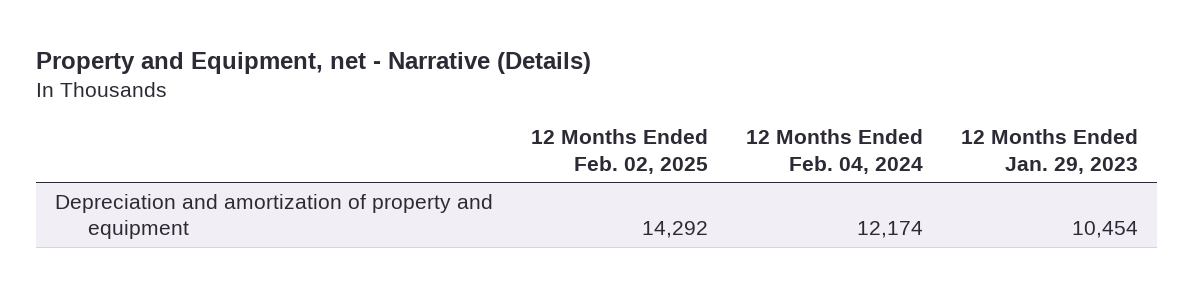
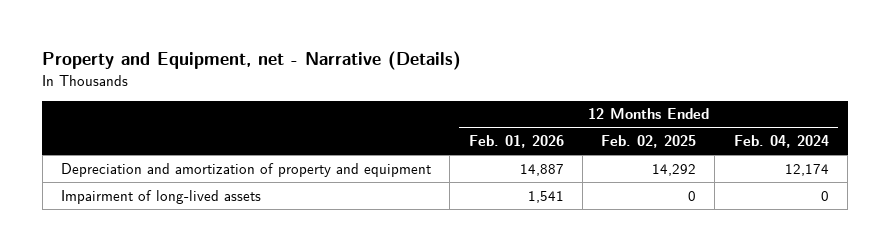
[960,129,1138,174] 12 Months Ended Jan. 29, 2023 -> none
none -> [468,135,564,149] Feb. 01, 2026
none -> [60,189,261,204] Impairment of long-lived assets

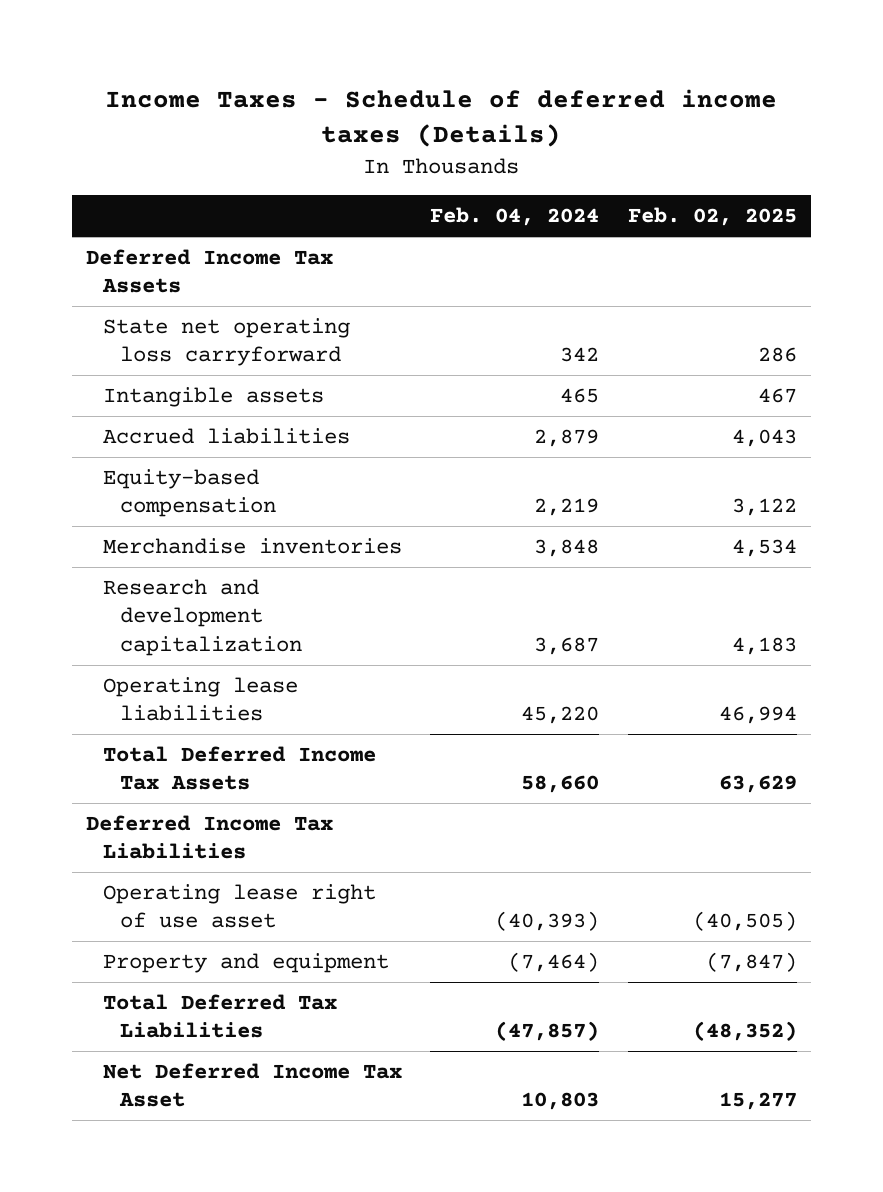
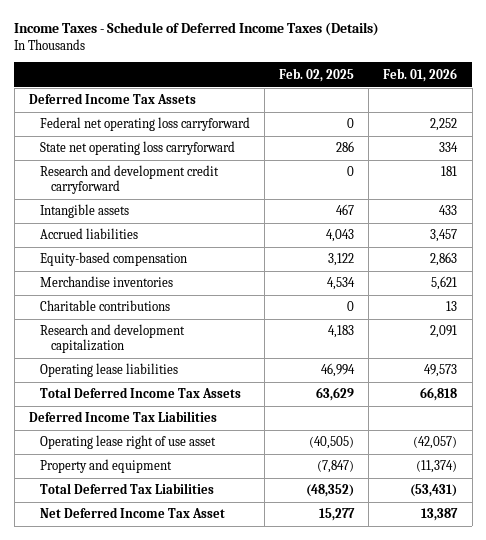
[105,89,778,148] Income Taxes - Schedule of deferred income taxes (Details) -> [14,22,380,37] Income Taxes - Schedule of Deferred Income Taxes (Details)
[430,207,600,227] Feb. 04, 2024 -> none
none -> [383,67,458,82] Feb. 01, 2026
none -> [39,117,250,132] Federal net operating loss carryforward
none -> [39,165,219,195] Research and development credit carryforward
none -> [39,300,170,312] Charitable contributions

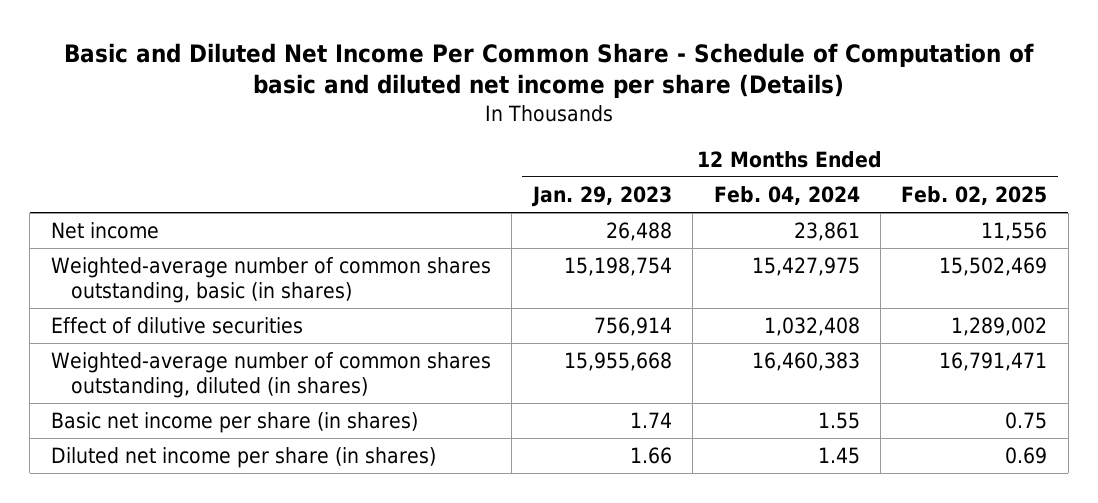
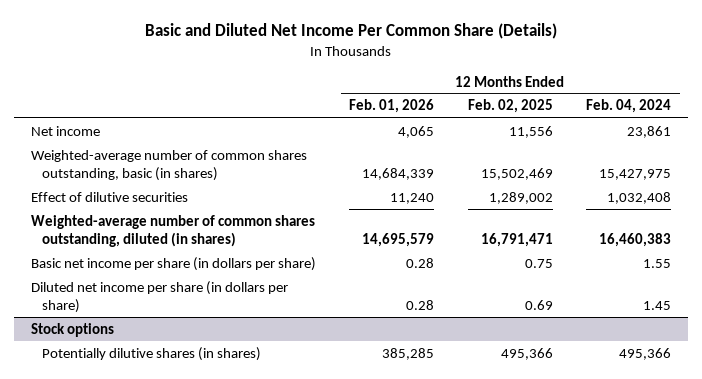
[64,42,1035,99] Basic and Diluted Net Income Per Common Share - Schedule of Computation of basic and diluted net income per share (Details) -> [144,23,557,40] Basic and Diluted Net Income Per Common Share (Details)
[530,186,672,208] Jan. 29, 2023 -> none
none -> [349,99,435,114] Feb. 01, 2026
[50,412,418,434] Basic net income per share (in shares) -> [30,256,316,271] Basic net income per share (in dollars per share)
[50,447,436,469] Diluted net income per share (in shares) -> [30,280,288,313] Diluted net income per share (in dollars per share)
none -> [30,322,114,337] Stock options
none -> [41,346,261,361] Potentially dilutive shares (in shares)

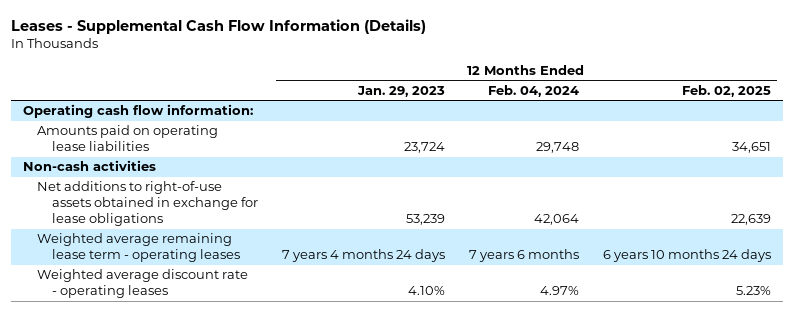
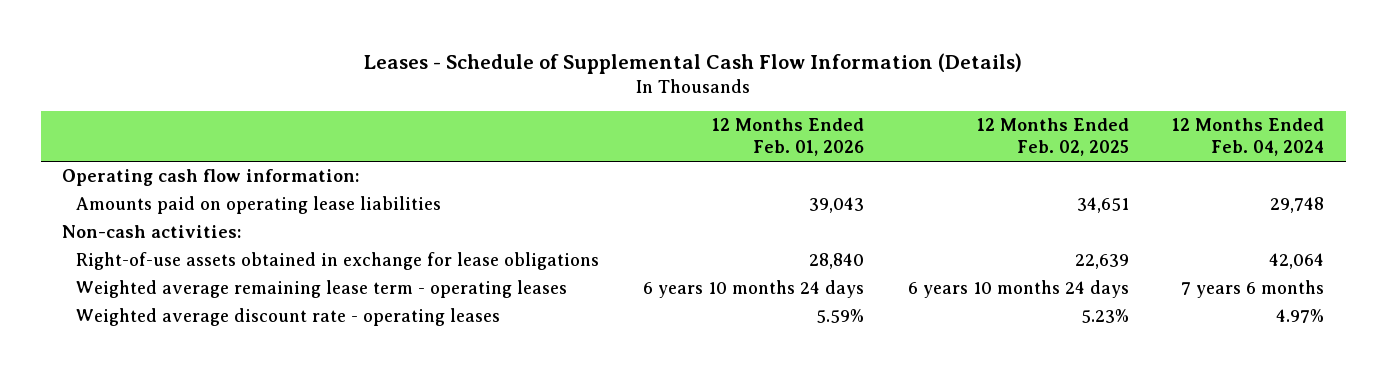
[11,18,427,34] Leases - Supplemental Cash Flow Information (Details) -> [364,52,1023,74] Leases - Schedule of Supplemental Cash Flow Information (Details)
[356,85,445,97] Jan. 29, 2023 -> none
none -> [711,118,864,157] 12 Months Ended Feb. 01, 2026
[23,160,157,172] Non-cash activities -> [62,225,242,239] Non-cash activities:
[37,181,258,227] Net additions to right-of-use assets obtained in exchange for lease obligations -> [76,252,600,271] Right-of-use assets obtained in exchange for lease obligations

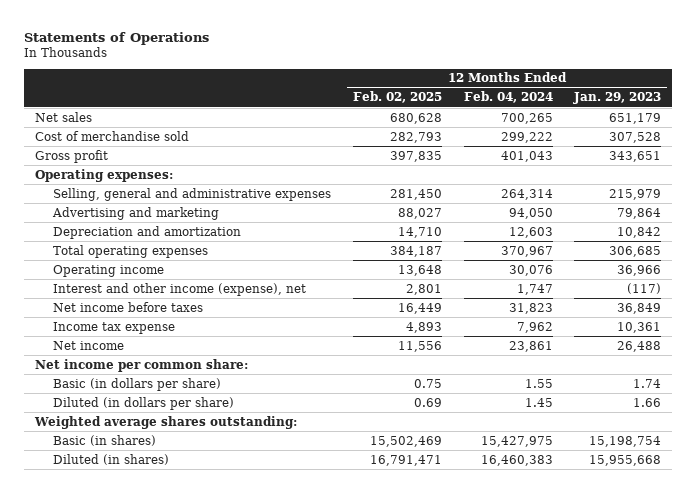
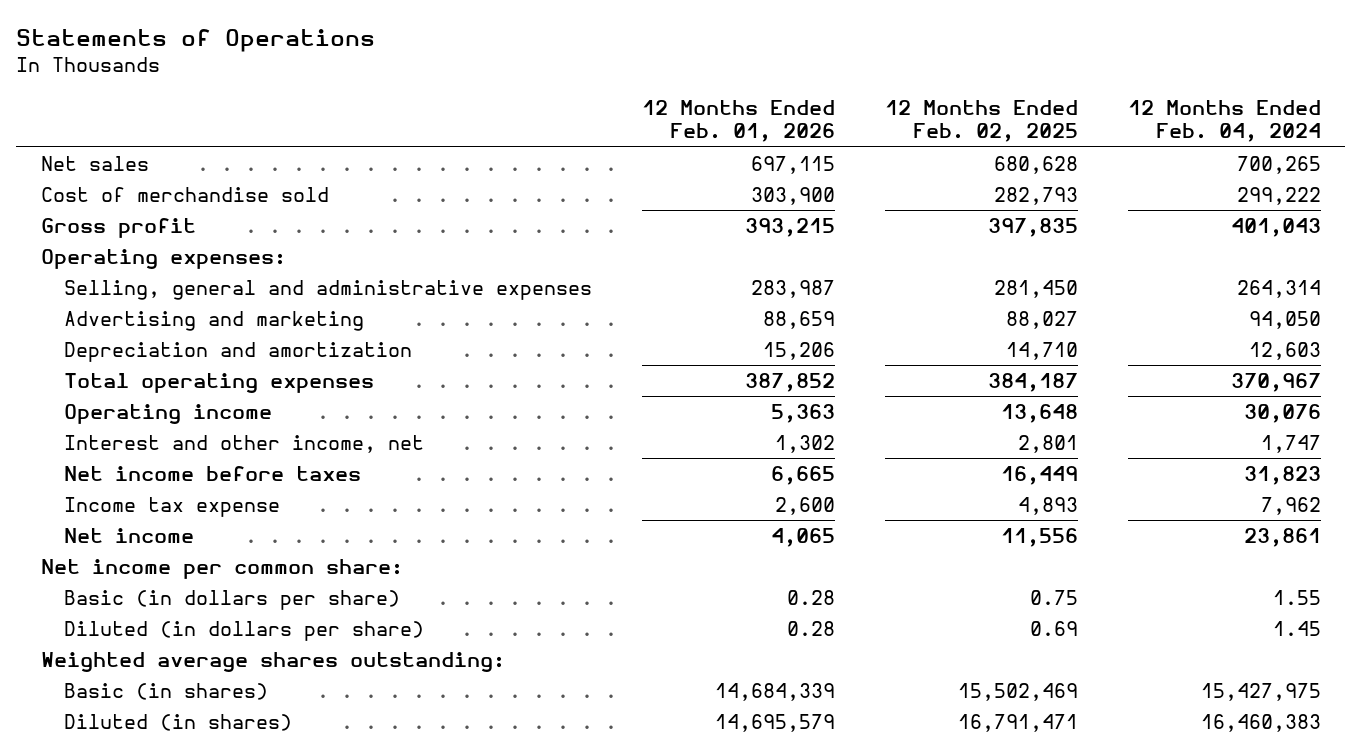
[573,92,662,105] Jan. 29, 2023 -> none
none -> [641,99,835,143] 12 Months Ended Feb. 01, 2026
[52,282,306,296] Interest and other income (expense), net -> [63,435,424,454] Interest and other income, net

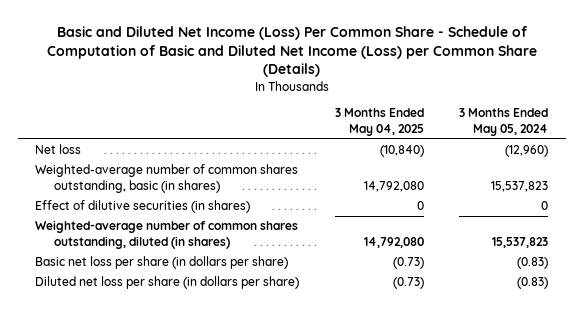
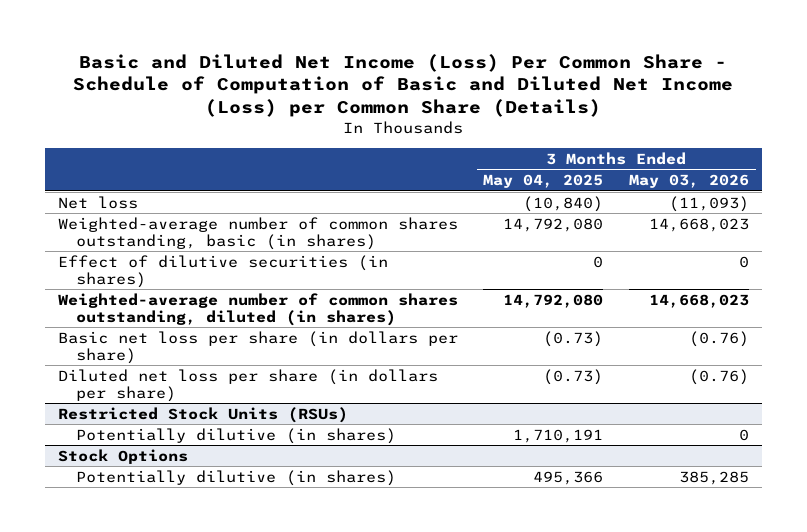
[459,108,549,137] 3 Months Ended May 05, 2024 -> none
none -> [629,174,750,189] May 03, 2026
none -> [57,406,348,423] Restricted Stock Units (RSUs)
none -> [76,427,397,444] Potentially dilutive (in shares)
none -> [57,448,188,464] Stock Options
none -> [76,469,397,486] Potentially dilutive (in shares)

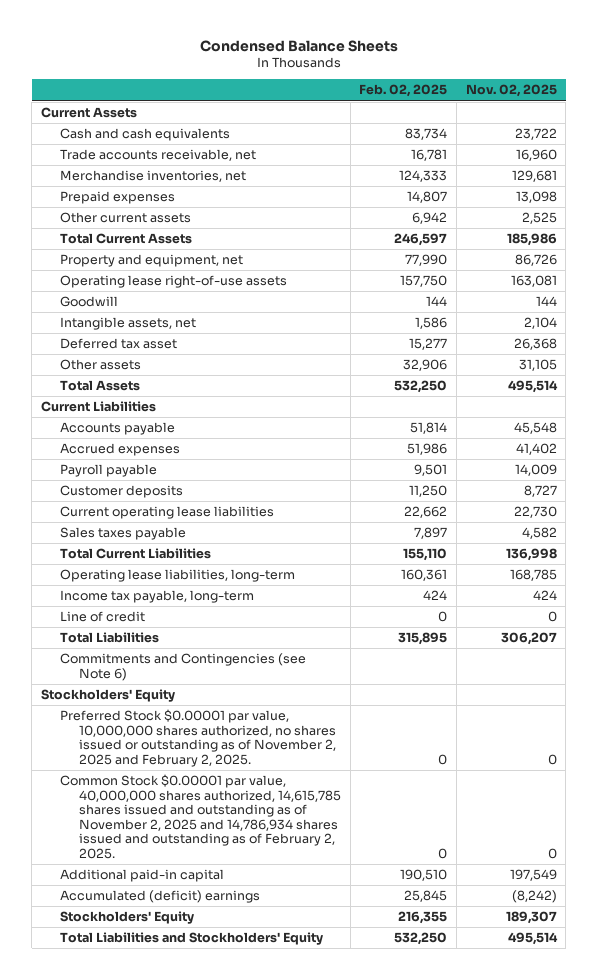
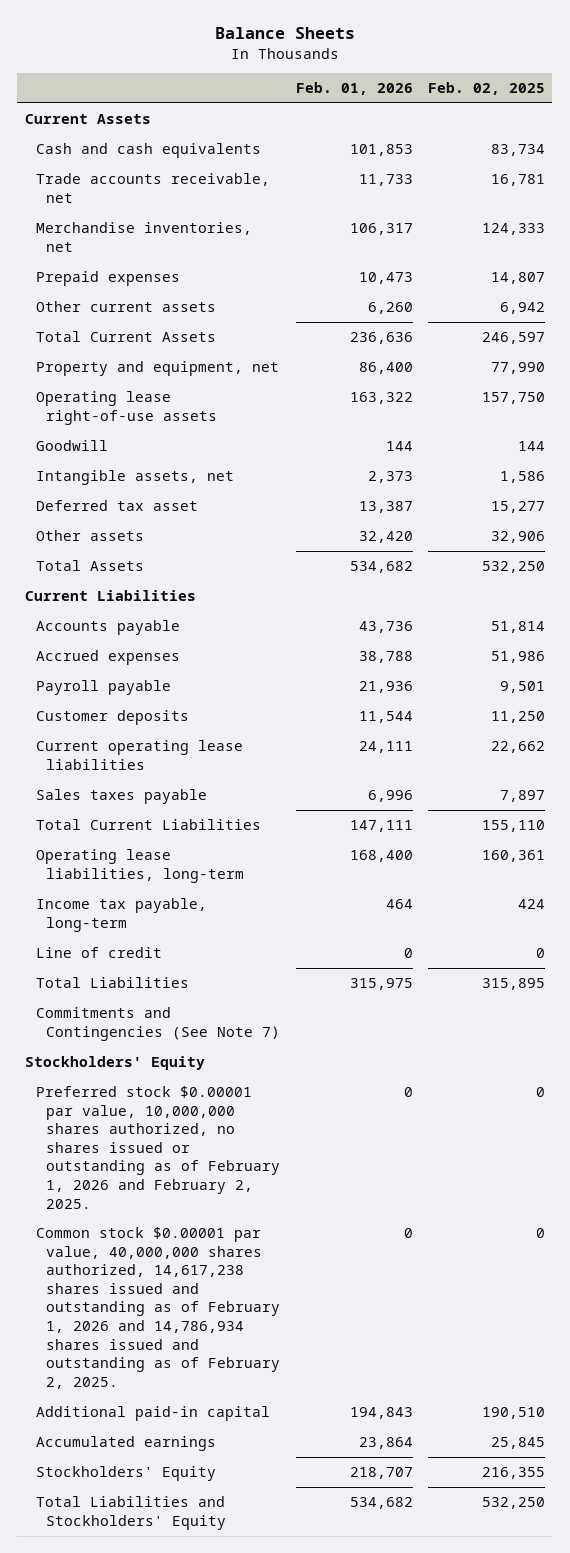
[199,39,398,52] Condensed Balance Sheets -> [214,27,355,40] Balance Sheets
[465,84,557,98] Nov. 02, 2025 -> none
none -> [295,82,413,96] Feb. 01, 2026
[59,653,306,681] Commitments and Contingencies (see Note 6) -> [35,1007,281,1041] Commitments and Contingencies (See Note 7)
[59,709,337,767] Preferred Stock $0.00001 par value, 10,000,000 shares authorized, no shares issued or outstanding as of November 2, 2025 and February 2, 2025. -> [35,1086,281,1209] Preferred stock $0.00001 par value, 10,000,000 shares authorized, no shares issued or outstanding as of February 1, 2026 and February 2, 2025.
[59,774,342,859] Common Stock $0.00001 par value, 40,000,000 shares authorized, 14,615,785 shares issued and outstanding as of November 2, 2025 and 14,786,934 shares issued and outstanding as of February 2, 2025. -> [35,1227,281,1389] Common stock $0.00001 par value, 40,000,000 shares authorized, 14,617,238 shares issued and outstanding as of February 1, 2026 and 14,786,934 shares issued and outstanding as of February 2, 2025.
[59,890,260,904] Accumulated (deficit) earnings -> [35,1436,216,1452] Accumulated earnings

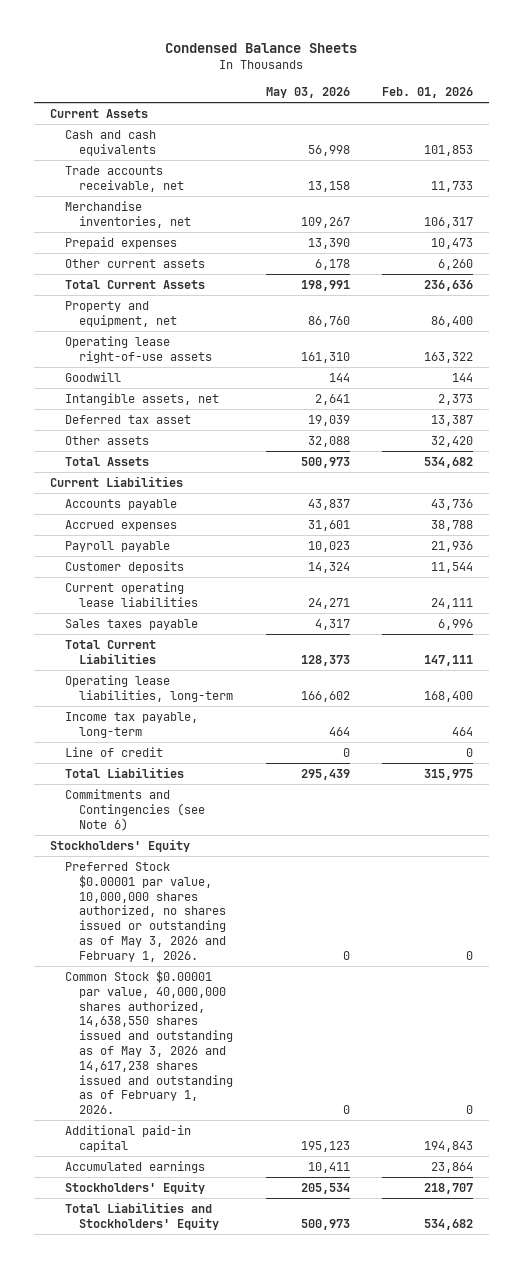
[214,27,355,40] Balance Sheets -> [165,42,358,53] Condensed Balance Sheets
[427,82,545,96] Feb. 02, 2025 -> none
none -> [265,87,350,99] May 03, 2026
[35,1007,281,1041] Commitments and Contingencies (See Note 7) -> [64,788,206,831] Commitments and Contingencies (see Note 6)
[35,1086,281,1209] Preferred stock $0.00001 par value, 10,000,000 shares authorized, no shares issued or outstanding as of February 1, 2026 and February 2, 2025. -> [64,861,227,962] Preferred Stock $0.00001 par value, 10,000,000 shares authorized, no shares issued or outstanding as of May 3, 2026 and February 1, 2026.
[35,1227,281,1389] Common stock $0.00001 par value, 40,000,000 shares authorized, 14,617,238 shares issued and outstanding as of February 1, 2026 and 14,786,934 shares issued and outstanding as of February 2, 2025. -> [64,969,234,1115] Common Stock $0.00001 par value, 40,000,000 shares authorized, 14,638,550 shares issued and outstanding as of May 3, 2026 and 14,617,238 shares issued and outstanding as of February 1, 2026.

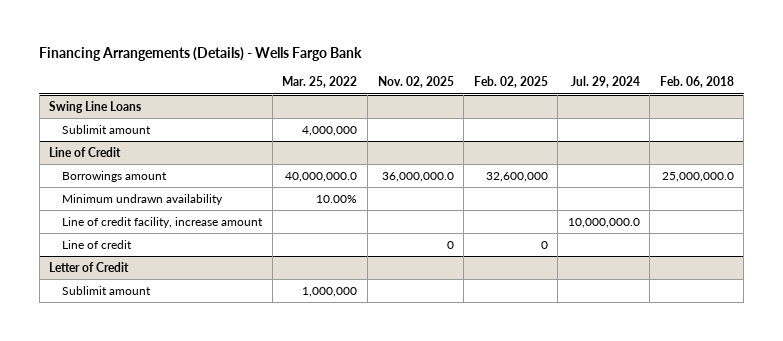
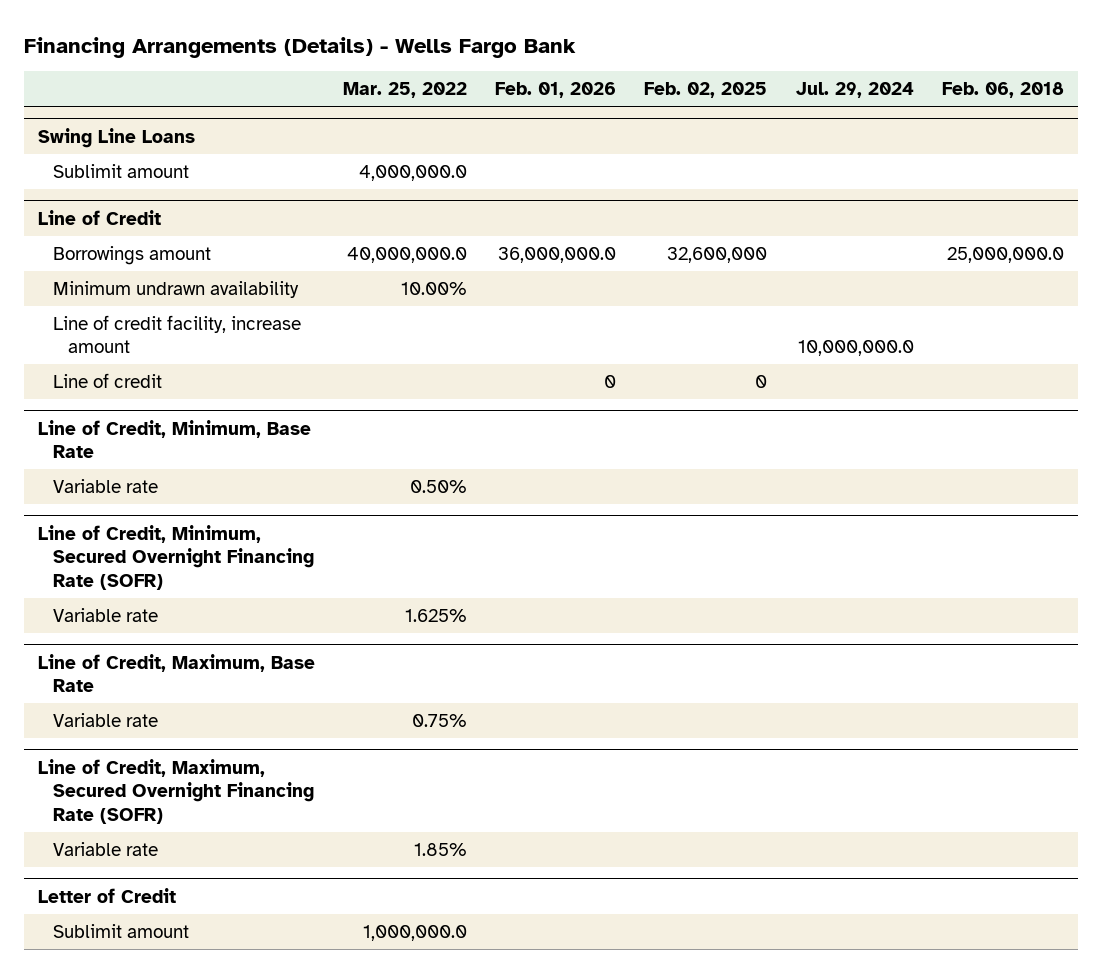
[377,76,454,89] Nov. 02, 2025 -> none
none -> [495,82,617,99] Feb. 01, 2026
[302,125,358,136] 4,000,000 -> [358,164,467,181] 4,000,000.0
none -> [37,419,311,459] Line of Credit, Minimum, Base Rate
none -> [52,478,158,493] Variable rate
none -> [37,524,314,590] Line of Credit, Minimum, Secured Overnight Financing Rate (SOFR)
none -> [52,607,158,622] Variable rate
none -> [37,653,315,693] Line of Credit, Maximum, Base Rate
none -> [52,712,158,727] Variable rate
none -> [37,758,314,824] Line of Credit, Maximum, Secured Overnight Financing Rate (SOFR)
none -> [52,841,158,856] Variable rate
[302,286,358,297] 1,000,000 -> [362,924,467,941] 1,000,000.0

